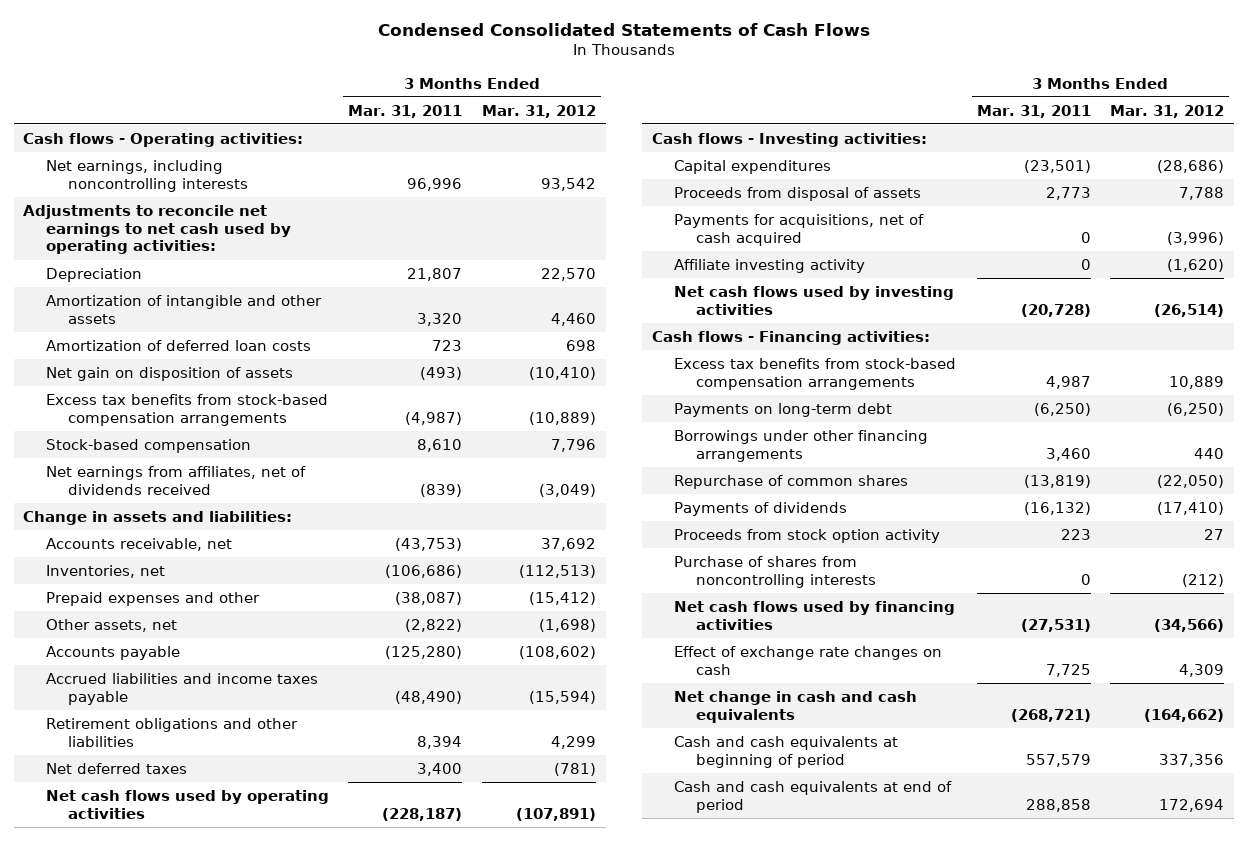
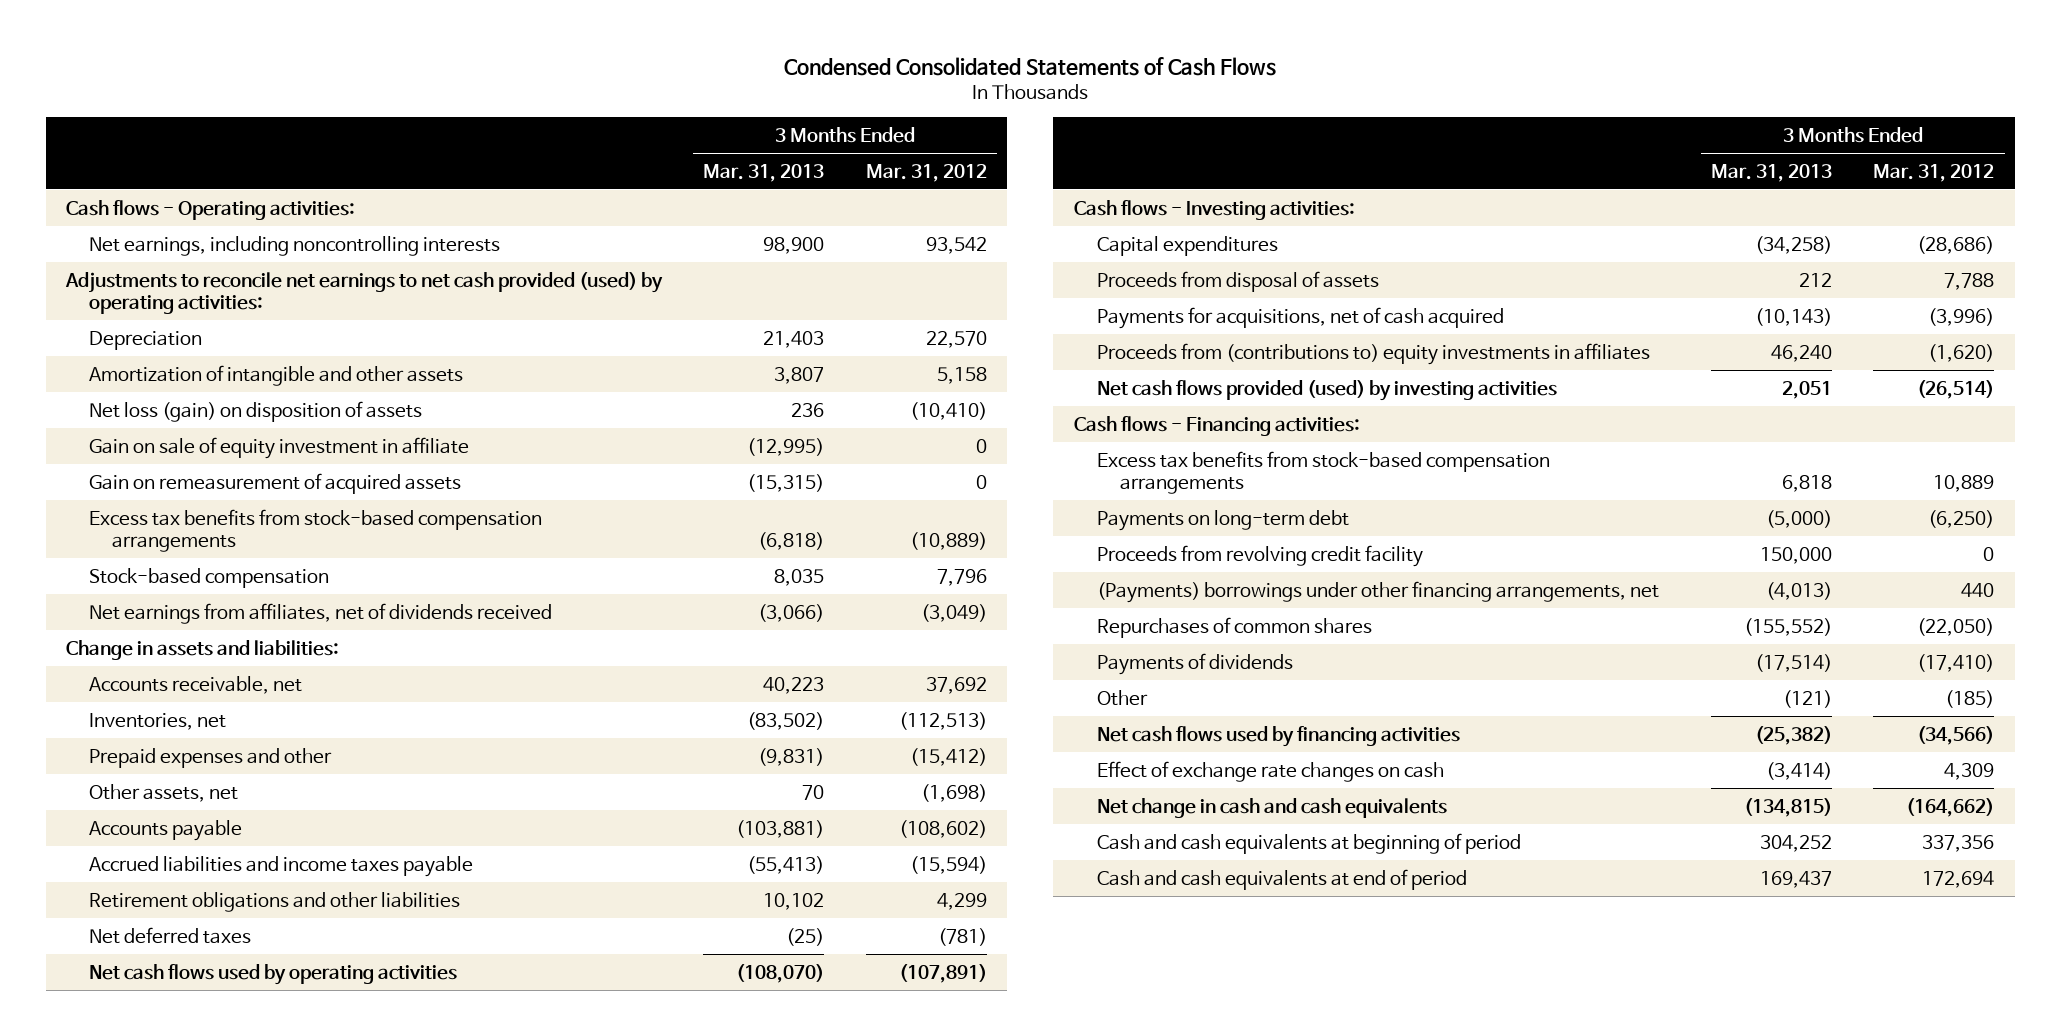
[348,104,463,118] Mar. 31, 2011 -> none
none -> [703,163,825,182] Mar. 31, 2013
[23,204,291,255] Adjustments to reconcile net earnings to net cash used by operating activities: -> [65,271,664,314] Adjustments to reconcile net earnings to net cash provided (used) by operating activities:
[45,339,311,351] Amortization of deferred loan costs -> none
[551,312,597,326] 4,460 -> [936,366,987,384] 5,158
[45,366,293,381] Net gain on disposition of assets -> [89,400,423,422] Net loss (gain) on disposition of assets
none -> [89,436,470,459] Gain on sale of equity investment in affiliate
none -> [89,472,462,494] Gain on remeasurement of acquired assets
[673,258,865,273] Affiliate investing activity -> [1096,342,1650,365] Proceeds from (contributions to) equity investments in affiliates
[673,285,954,315] Net cash flows used by investing activities -> [1096,379,1557,401] Net cash flows provided (used) by investing activities
none -> [1096,544,1423,567] Proceeds from revolving credit facility
[673,429,928,462] Borrowings under other financing arrangements -> [1096,580,1659,603] (Payments) borrowings under other financing arrangements, net
[673,474,908,489] Repurchase of common shares -> [1096,616,1372,638] Repurchases of common shares
[673,528,940,543] Proceeds from stock option activity -> none
[673,555,877,588] Purchase of shares from noncontrolling interests -> none
none -> [1096,689,1148,706] Other

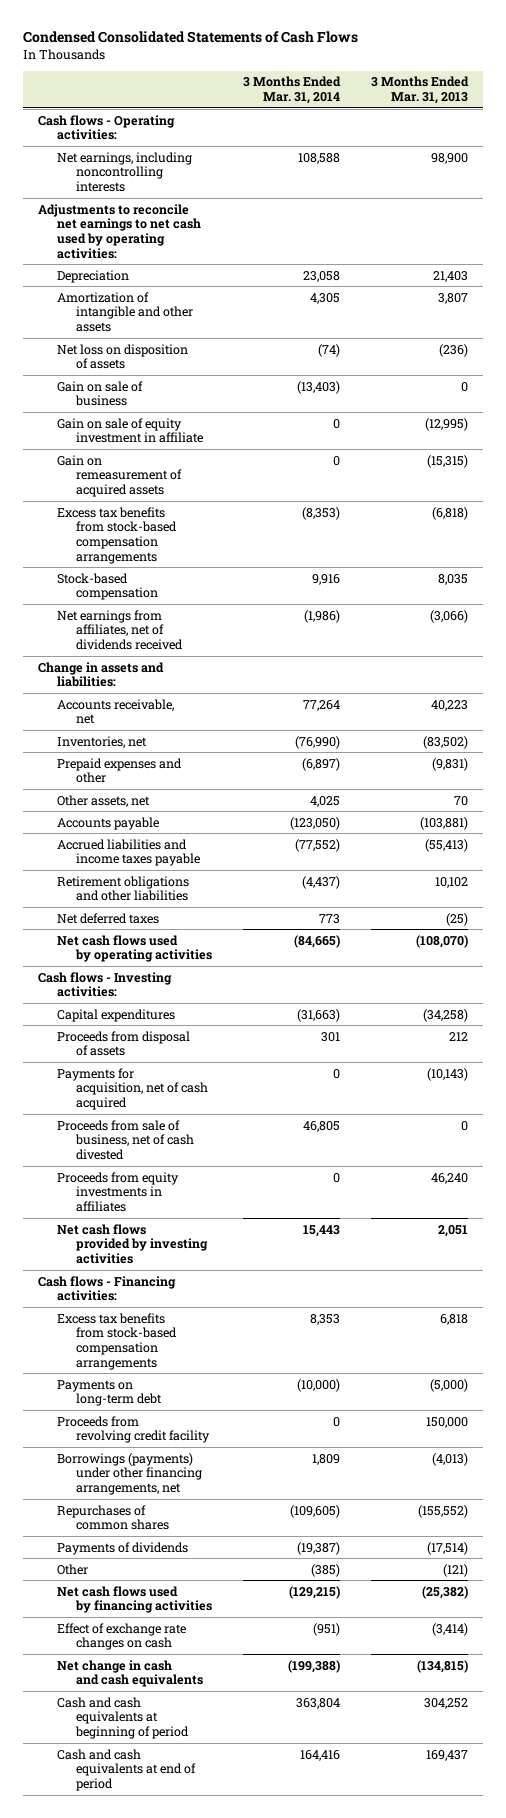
[865,163,987,182] Mar. 31, 2012 -> none
none -> [243,76,342,105] 3 Months Ended Mar. 31, 2014
[65,271,664,314] Adjustments to reconcile net earnings to net cash provided (used) by operating activities: -> [38,203,202,259] Adjustments to reconcile net earnings to net cash used by operating activities:
[89,400,423,422] Net loss (gain) on disposition of assets -> [57,343,189,370] Net loss on disposition of assets
[791,402,825,417] 236 -> [438,343,468,357] (236)
none -> [57,380,144,407] Gain on sale of business
[1096,306,1504,329] Payments for acquisitions, net of cash acquired -> [57,1067,209,1110] Payments for acquisition, net of cash acquired
none -> [57,1119,195,1160] Proceeds from sale of business, net of cash divested
[1096,342,1650,365] Proceeds from (contributions to) equity investments in affiliates -> [57,1171,180,1212] Proceeds from equity investments in affiliates
[1096,379,1557,401] Net cash flows provided (used) by investing activities -> [57,1223,209,1264] Net cash flows provided by investing activities
[1096,580,1659,603] (Payments) borrowings under other financing arrangements, net -> [57,1452,203,1495] Borrowings (payments) under other financing arrangements, net

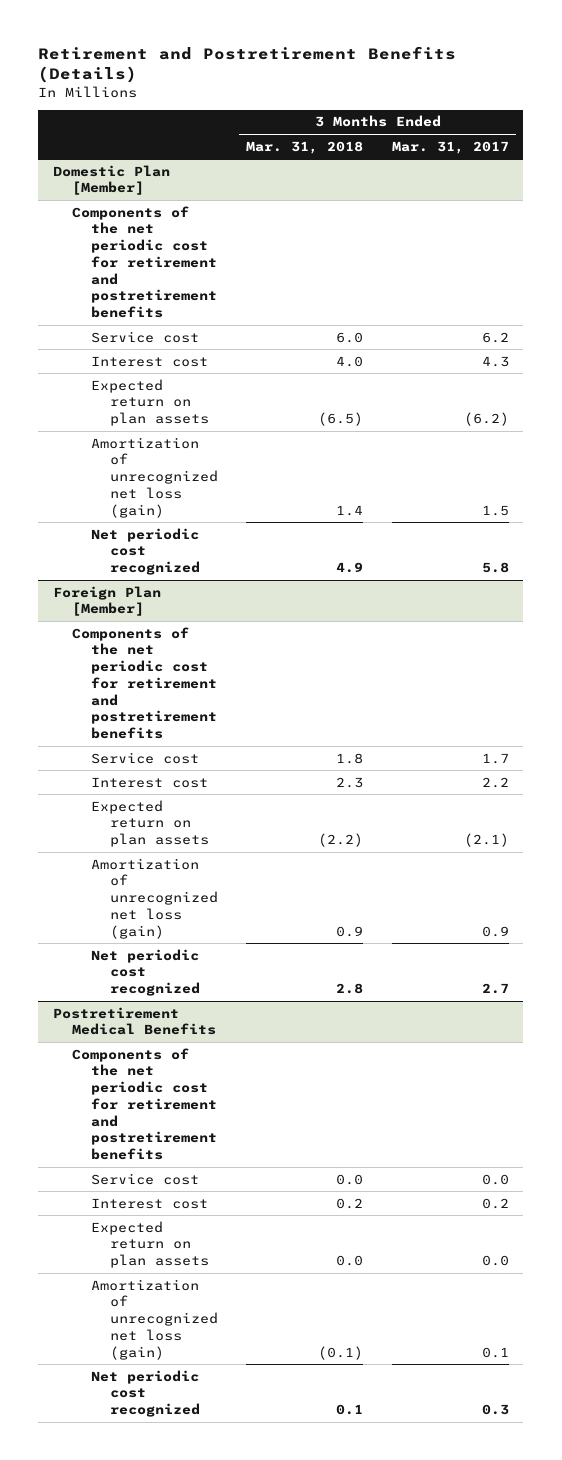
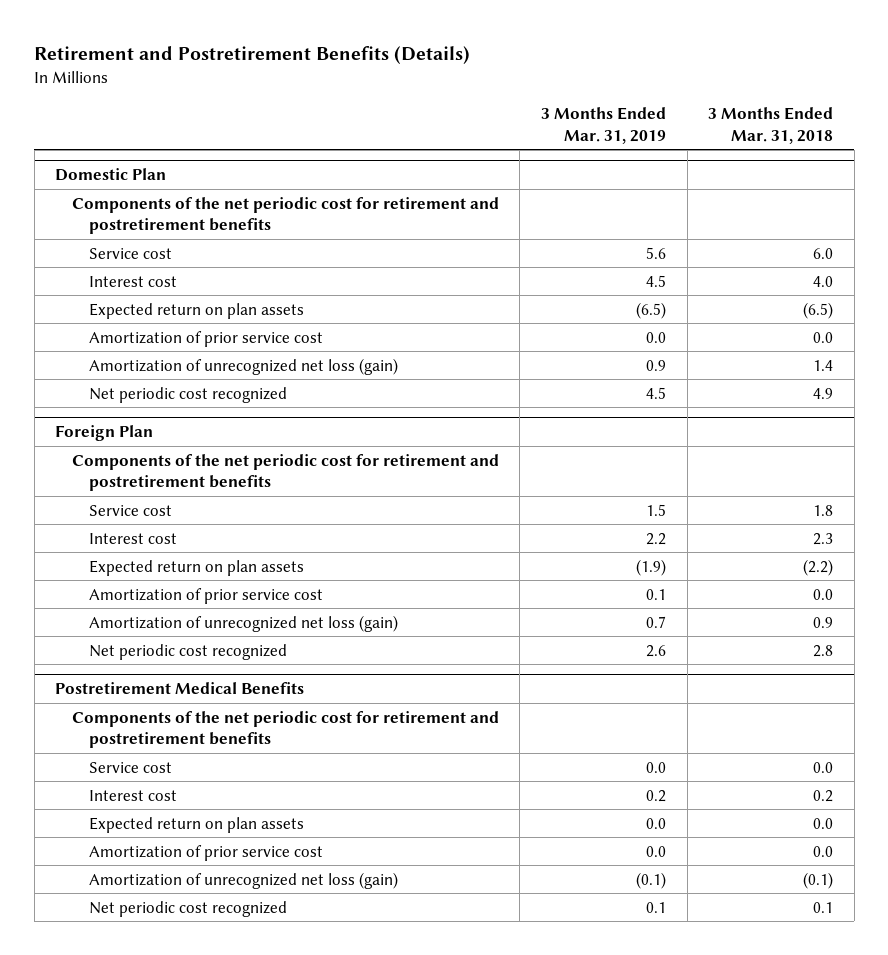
[391,140,509,154] Mar. 31, 2017 -> none
none -> [540,107,666,144] 3 Months Ended Mar. 31, 2019
[52,164,170,196] Domestic Plan [Member] -> [55,168,167,182] Domestic Plan
none -> [88,330,323,347] Amortization of prior service cost
[52,585,161,617] Foreign Plan [Member] -> [55,425,154,442] Foreign Plan
none -> [88,587,323,604] Amortization of prior service cost
none -> [88,844,323,861] Amortization of prior service cost

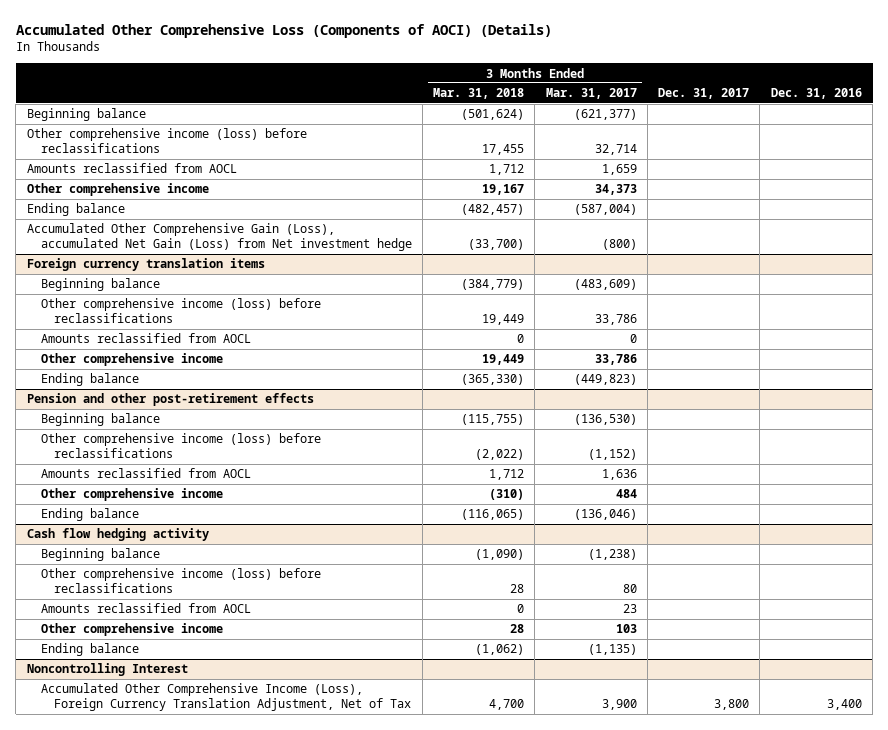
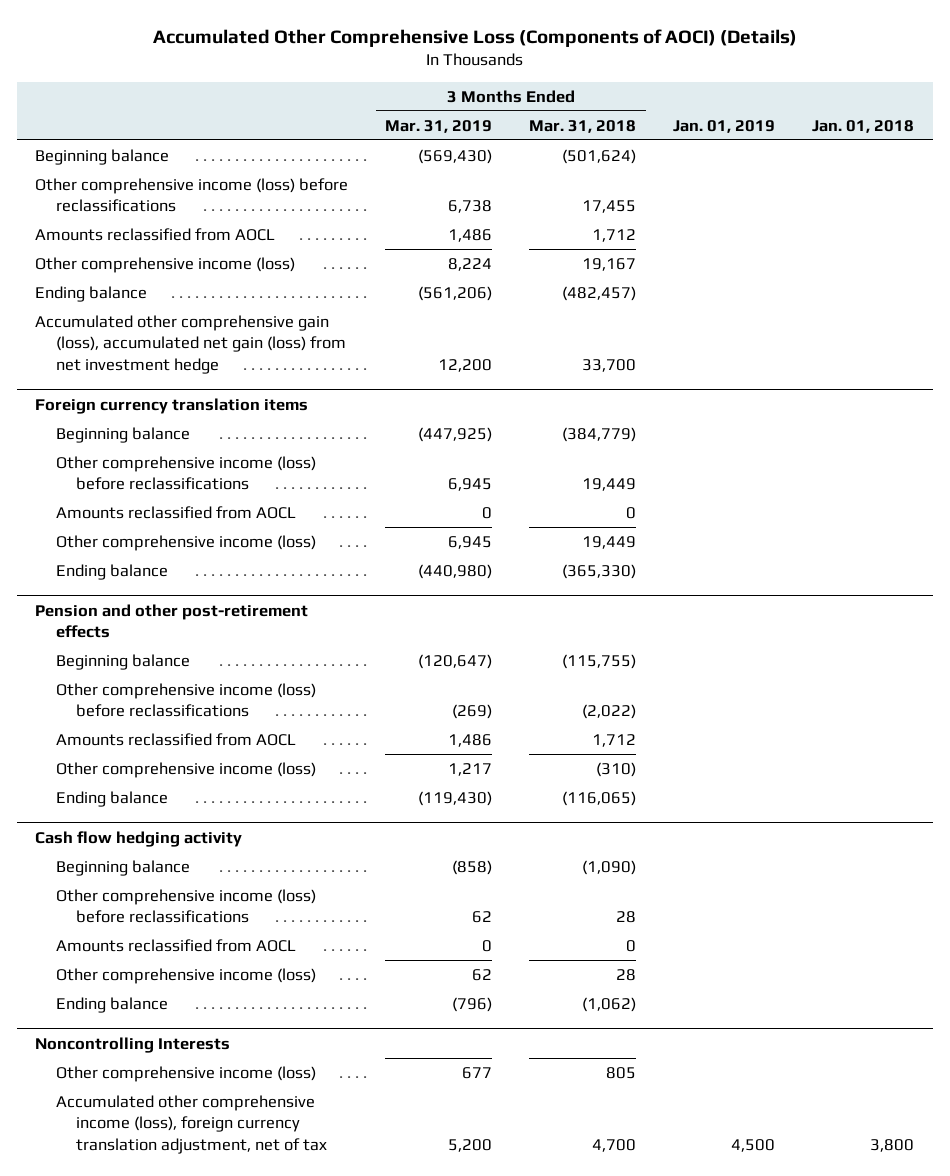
[545,88,637,100] Mar. 31, 2017 -> none
[658,88,750,100] Dec. 31, 2017 -> none
[770,88,862,100] Dec. 31, 2016 -> none
none -> [385,119,493,133] Mar. 31, 2019
none -> [673,119,776,133] Jan. 01, 2019
none -> [812,119,915,133] Jan. 01, 2018
[26,183,209,197] Other comprehensive income -> [35,256,296,273] Other comprehensive income (loss)
[26,223,412,252] Accumulated Other Comprehensive Gain (Loss), accumulated Net Gain (Loss) from Net investment hedge -> [35,314,346,375] Accumulated other comprehensive gain (loss), accumulated net gain (loss) from net investment hedge
[468,239,525,251] (33,700) -> [582,359,637,373] 33,700
[40,353,223,367] Other comprehensive income -> [55,534,316,551] Other comprehensive income (loss)
[40,488,223,502] Other comprehensive income -> [55,761,316,778] Other comprehensive income (loss)
[40,623,223,637] Other comprehensive income -> [55,967,316,984] Other comprehensive income (loss)
[26,663,188,677] Noncontrolling Interest -> [35,1036,231,1053] Noncontrolling Interests
none -> [55,1065,316,1082] Other comprehensive income (loss)
[40,683,412,712] Accumulated Other Comprehensive Income (Loss), Foreign Currency Translation Adjustment, Net of Tax -> [55,1094,327,1155] Accumulated other comprehensive income (loss), foreign currency translation adjustment, net of tax

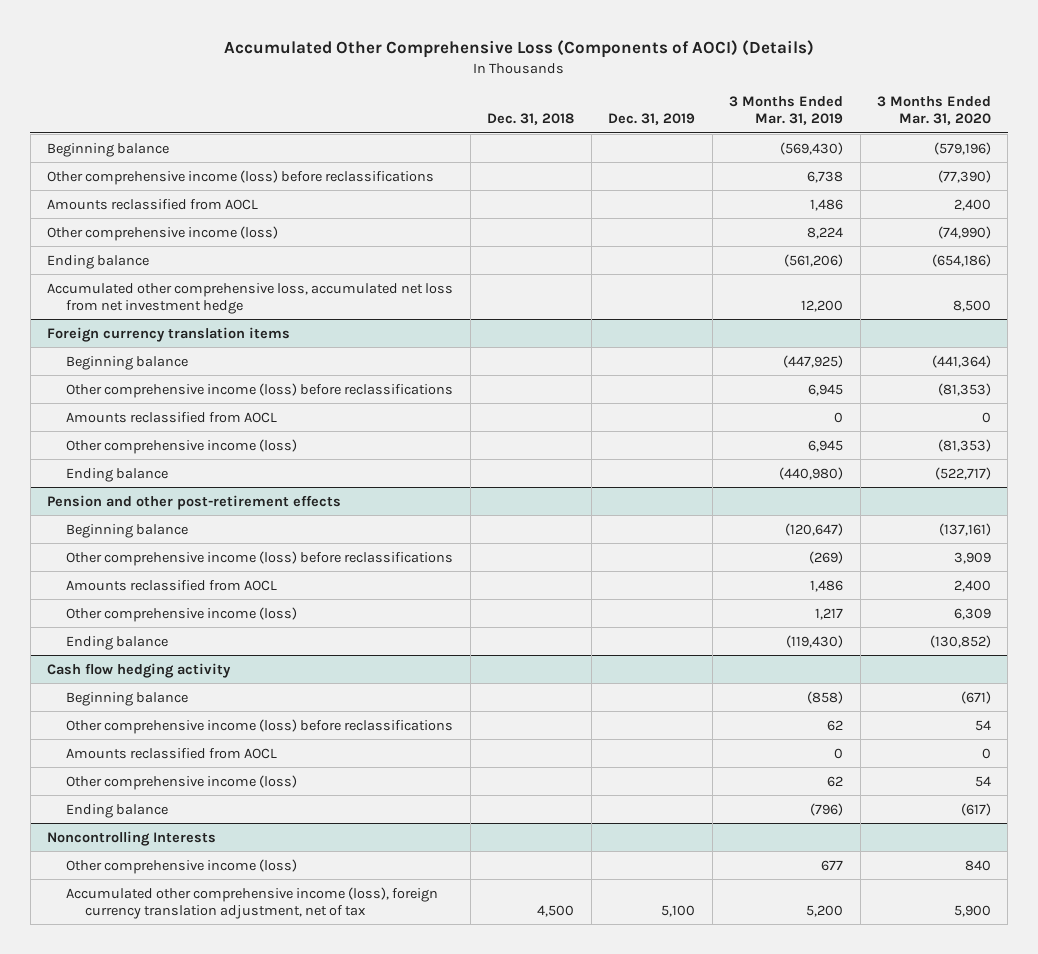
[529,119,637,133] Mar. 31, 2018 -> none
[673,119,776,133] Jan. 01, 2019 -> none
[812,119,915,133] Jan. 01, 2018 -> none
none -> [487,113,575,126] Dec. 31, 2018
none -> [608,113,696,126] Dec. 31, 2019
none -> [876,96,991,126] 3 Months Ended Mar. 31, 2020
[35,314,346,375] Accumulated other comprehensive gain (loss), accumulated net gain (loss) from net investment hedge -> [47,282,454,314] Accumulated other comprehensive loss, accumulated net loss from net investment hedge

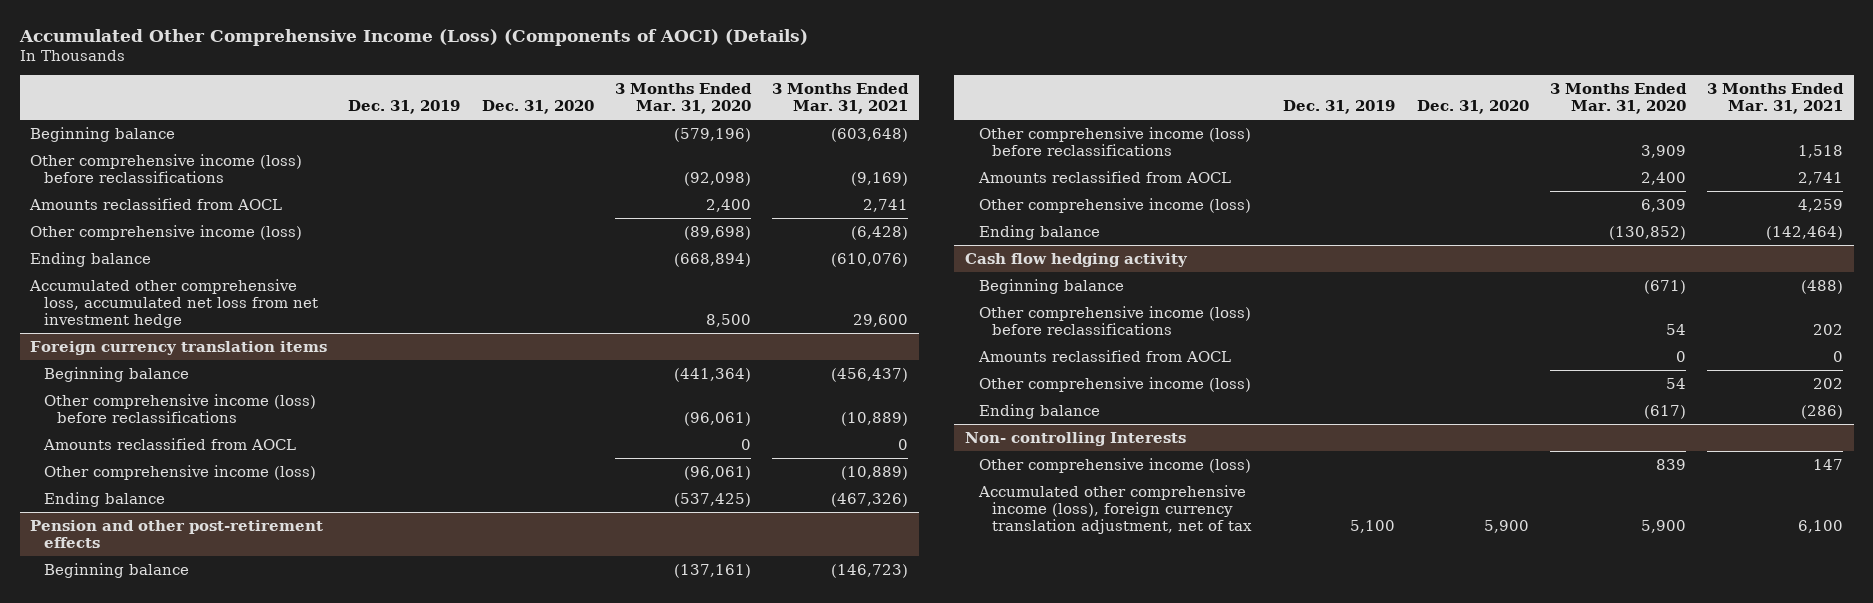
[224,40,815,59] Accumulated Other Comprehensive Loss (Components of AOCI) (Details) -> [18,28,808,46] Accumulated Other Comprehensive Income (Loss) (Components of AOCI) (Details)
[487,113,575,126] Dec. 31, 2018 -> none
[729,96,844,126] 3 Months Ended Mar. 31, 2019 -> none
none -> [481,100,594,115] Dec. 31, 2020
none -> [772,82,910,115] 3 Months Ended Mar. 31, 2021
[937,169,991,183] (77,390) -> [683,171,751,186] (92,098)
[937,225,991,239] (74,990) -> [683,225,751,240] (89,698)
[931,253,991,267] (654,186) -> [673,252,751,267] (668,894)
[937,382,991,396] (81,353) -> [683,411,751,426] (96,061)
[937,438,991,452] (81,353) -> [683,465,751,480] (96,061)
[934,466,991,480] (522,717) -> [673,492,751,507] (537,425)
[47,830,217,846] Noncontrolling Interests -> [965,431,1187,446] Non- controlling Interests
[964,859,991,871] 840 -> [1655,458,1686,470] 839

